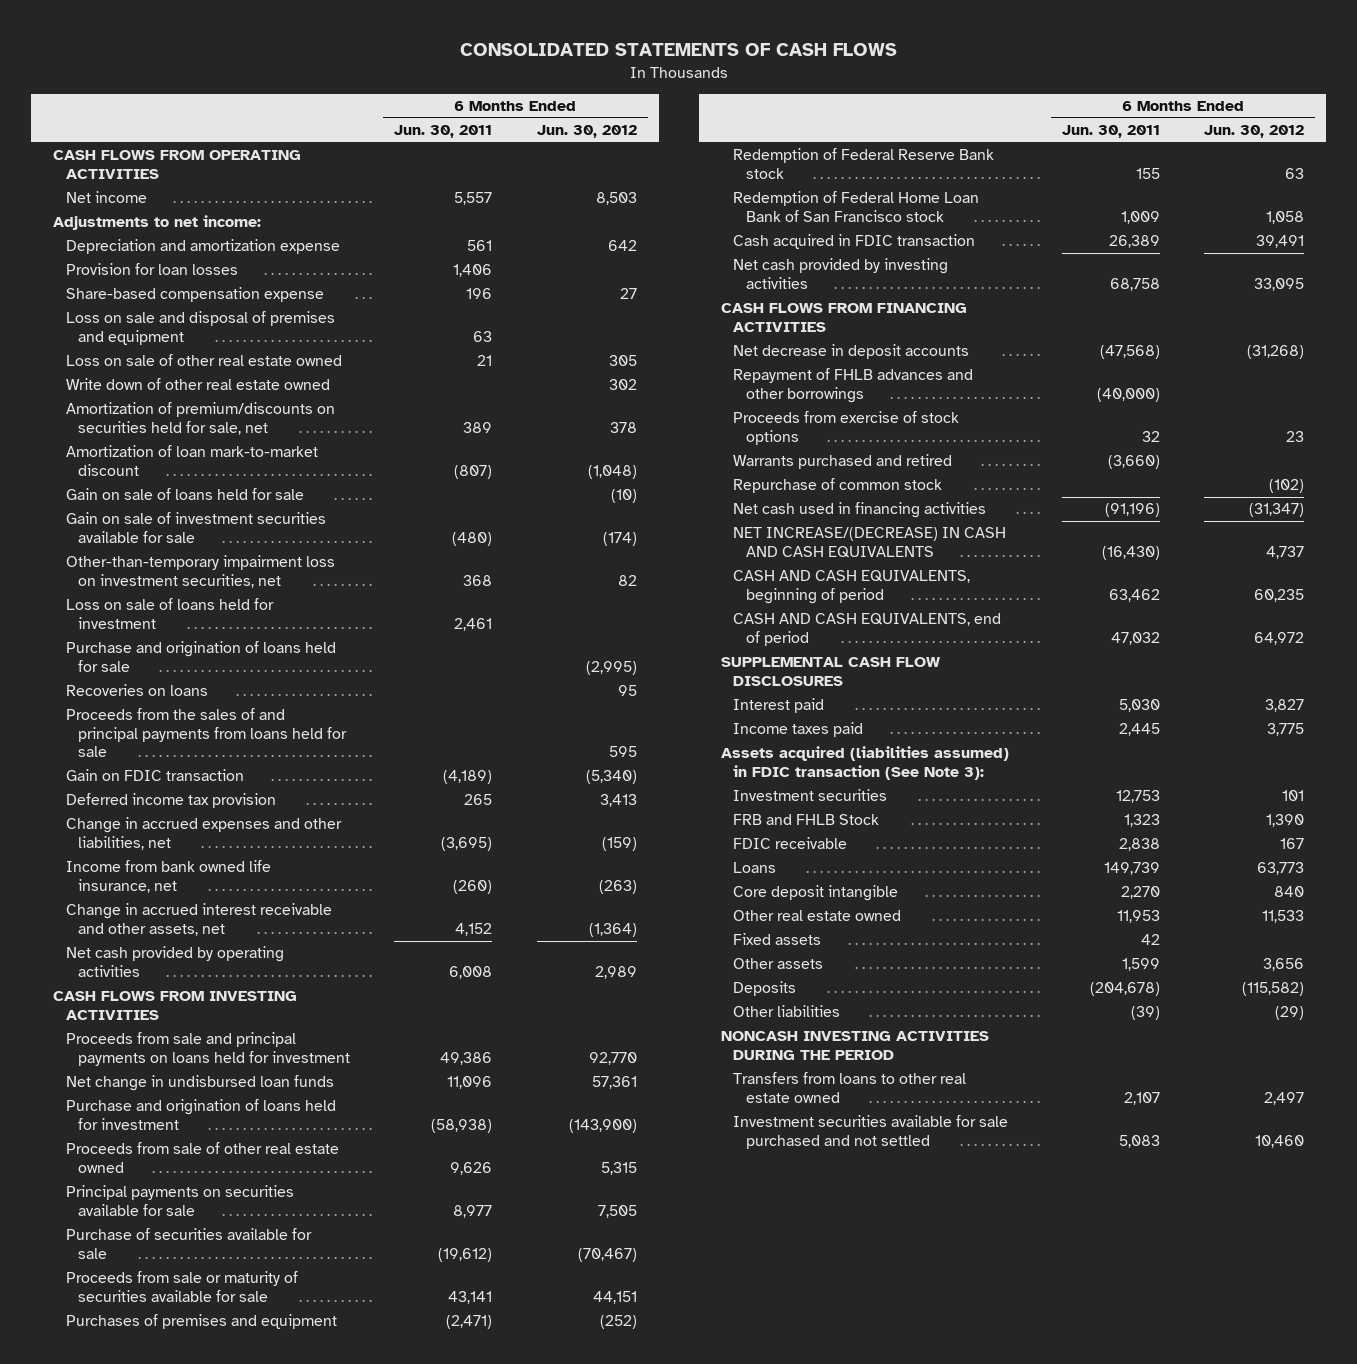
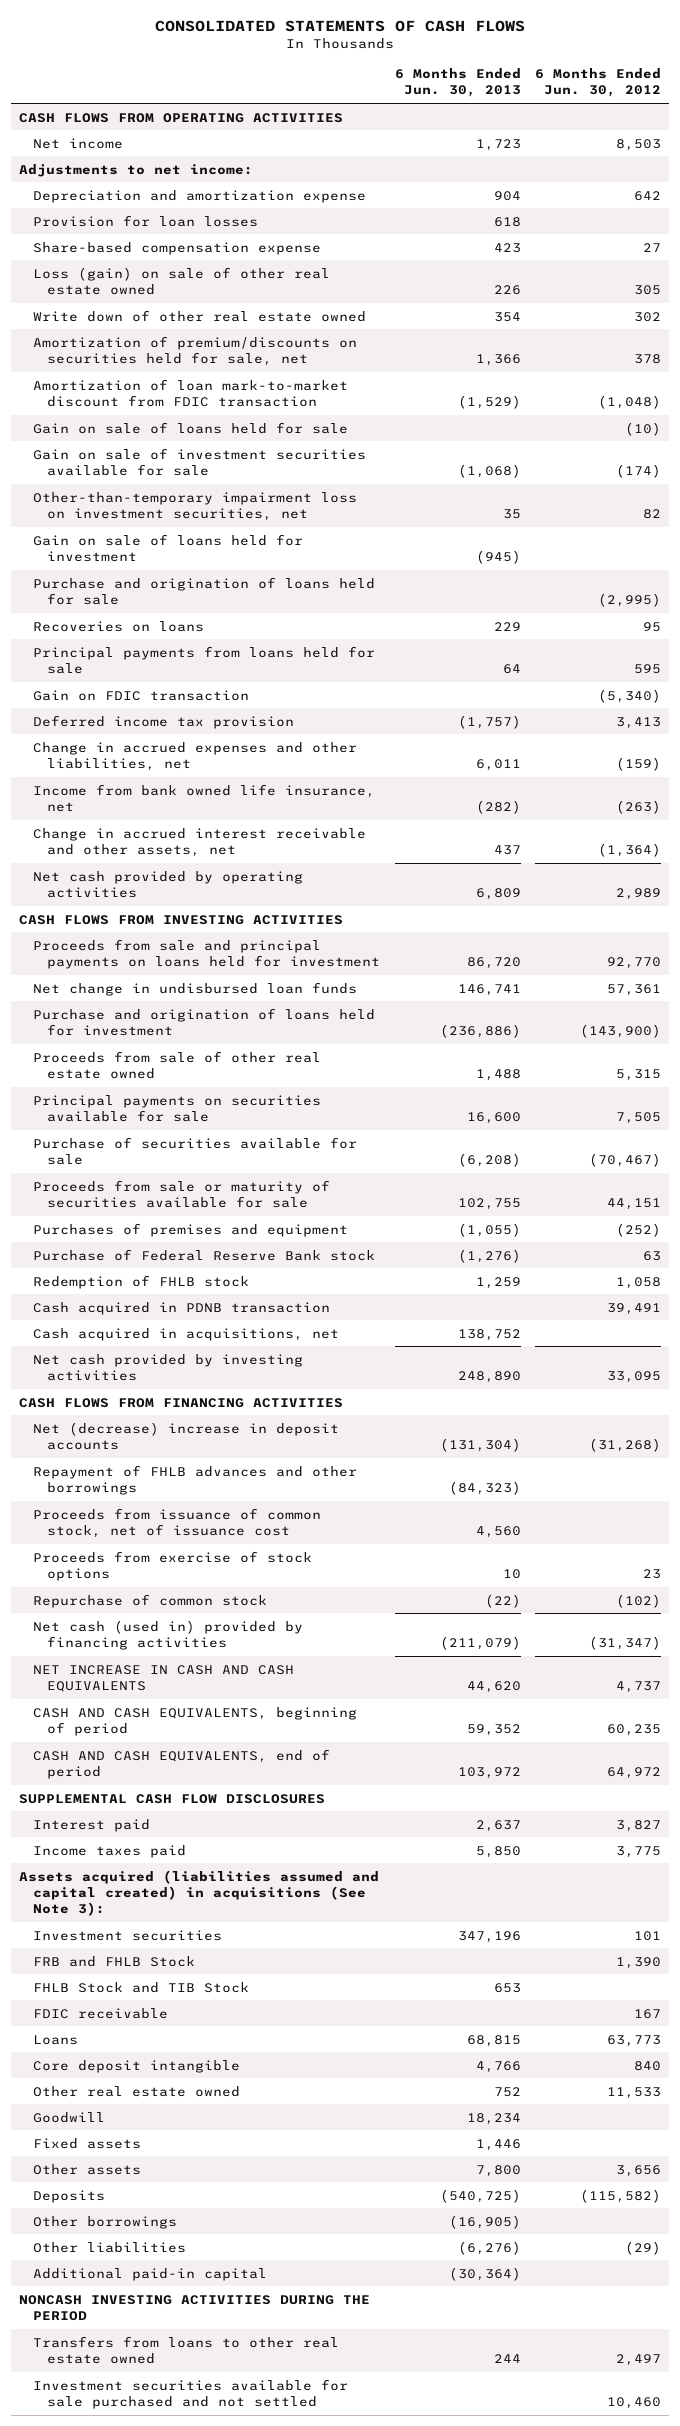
[394,125,493,139] Jun. 30, 2011 -> none
none -> [394,68,521,98] 6 Months Ended Jun. 30, 2013
[65,311,335,345] Loss on sale and disposal of premises and equipment -> none
[65,354,342,367] Loss on sale of other real estate owned -> [33,266,331,295] Loss (gain) on sale of other real estate owned
[65,445,318,476] Amortization of loan mark-to-market discount -> [33,378,349,407] Amortization of loan mark-to-market discount from FDIC transaction
[65,598,274,629] Loss on sale of loans held for investment -> [33,533,304,562] Gain on sale of loans held for investment
[65,708,348,758] Proceeds from the sales of and principal payments from loans held for sale -> [33,645,376,674] Principal payments from loans held for sale
[733,148,995,179] Redemption of Federal Reserve Bank stock -> [33,1248,376,1261] Purchase of Federal Reserve Bank stock
[733,191,980,222] Redemption of Federal Home Loan Bank of San Francisco stock -> [33,1274,250,1289] Redemption of FHLB stock
[733,234,976,250] Cash acquired in FDIC transaction -> [33,1301,331,1315] Cash acquired in PDNB transaction
none -> [33,1327,340,1341] Cash acquired in acquisitions, net
[733,344,970,360] Net decrease in deposit accounts -> [33,1421,340,1450] Net (decrease) increase in deposit accounts
none -> [33,1507,322,1538] Proceeds from issuance of common stock, net of issuance cost
[733,454,953,470] Warrants purchased and retired -> none
[733,502,987,519] Net cash used in financing activities -> [33,1619,304,1650] Net cash (used in) provided by financing activities
[733,527,1007,558] NET INCREASE/(DECREASE) IN CASH AND CASH EQUIVALENTS -> [33,1664,295,1692] NET INCREASE IN CASH AND CASH EQUIVALENTS
[720,746,1009,780] Assets acquired (liabilities assumed) in FDIC transaction (See Note 3): -> [18,1869,379,1916] Assets acquired (liabilities assumed and capital created) in acquisitions (See Note 3):
none -> [33,1981,250,1993] FHLB Stock and TIB Stock
none -> [33,2111,106,2123] Goodwill
none -> [33,2215,178,2229] Other borrowings
none -> [33,2267,268,2281] Additional paid-in capital

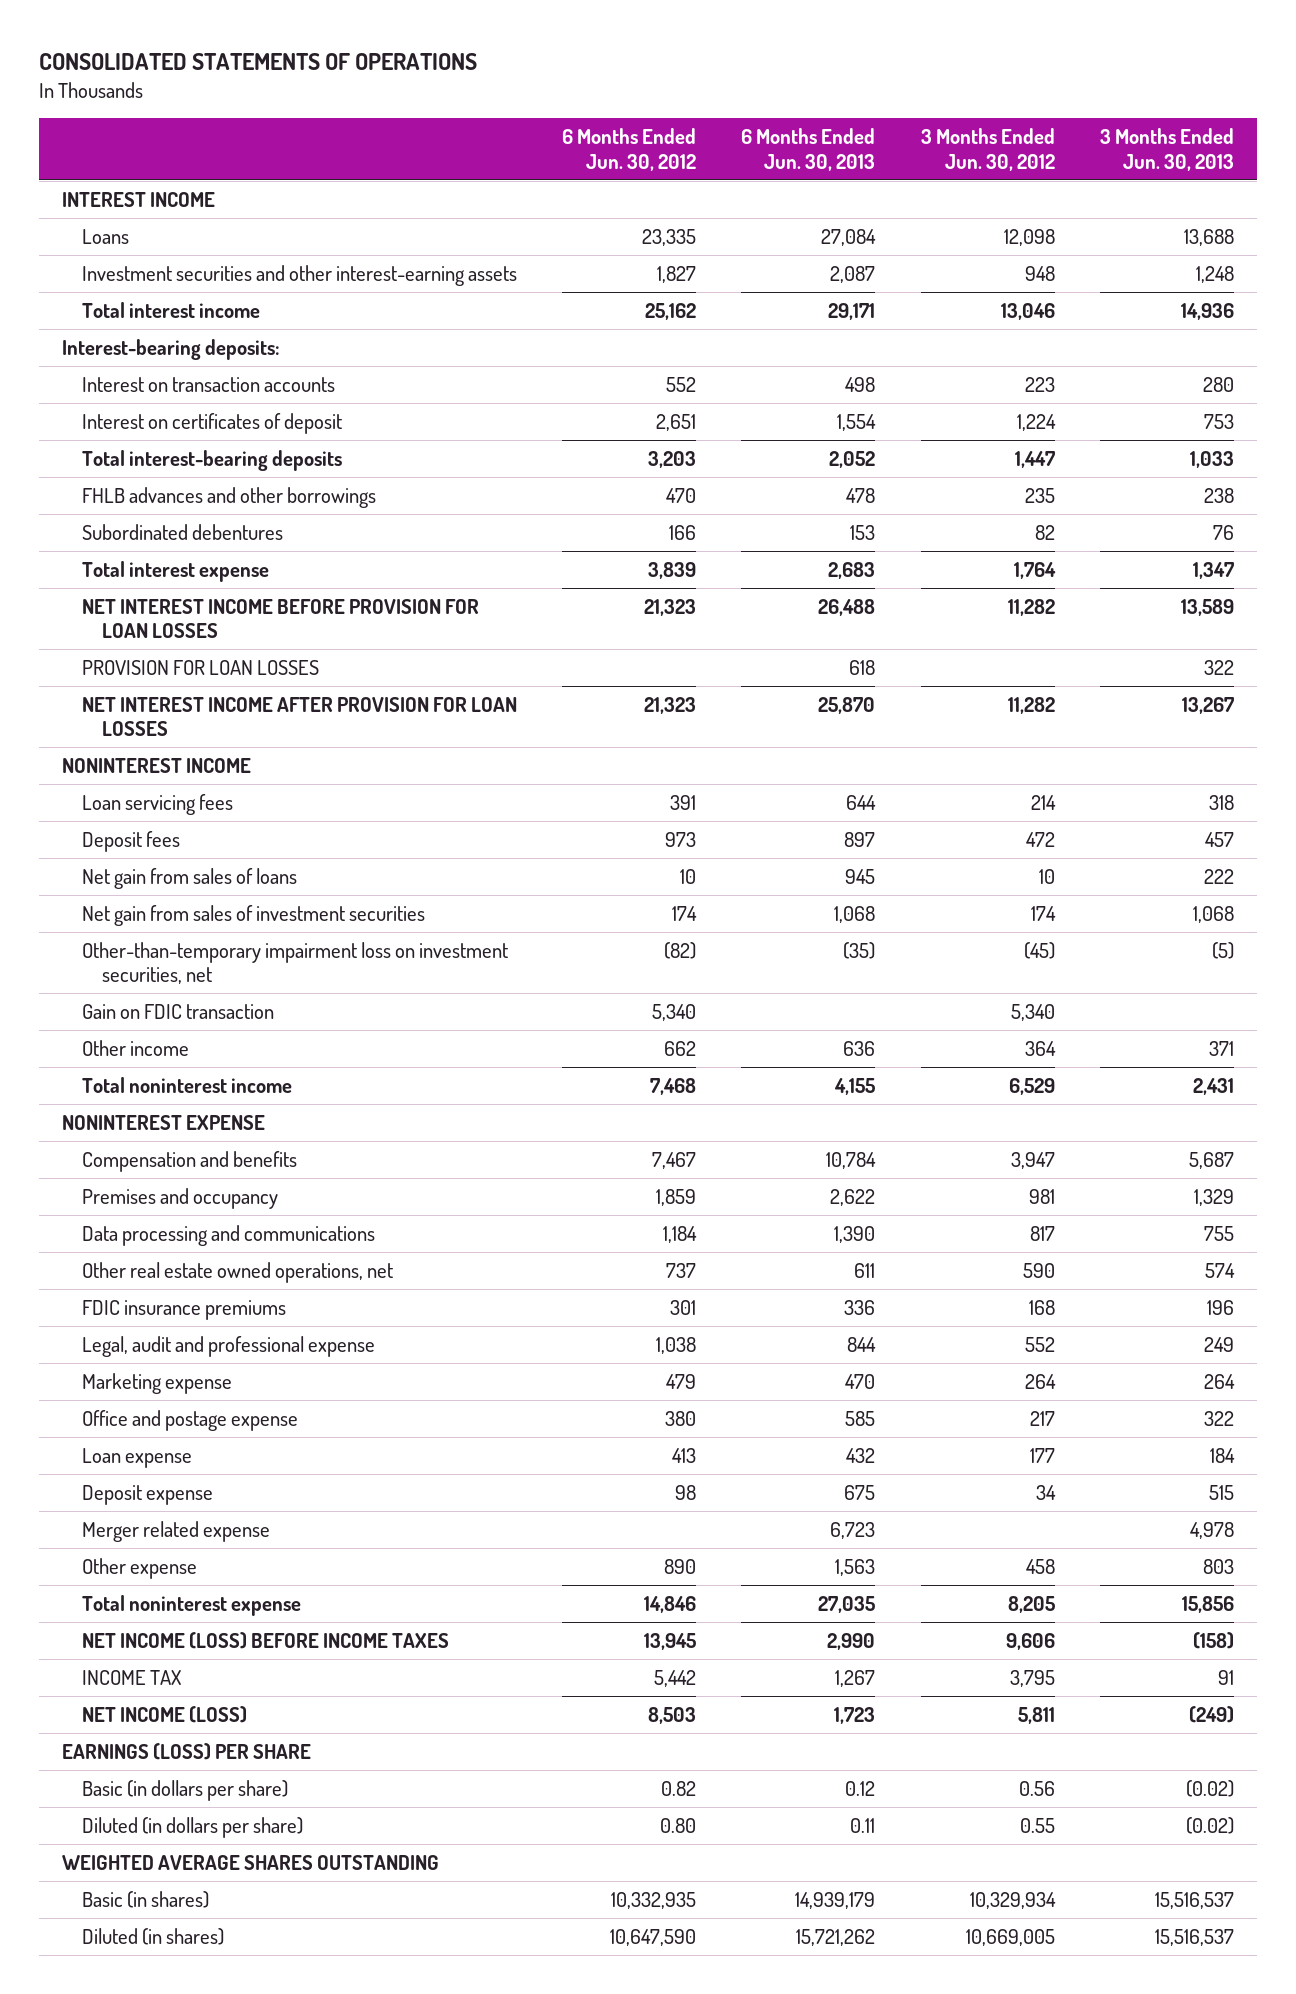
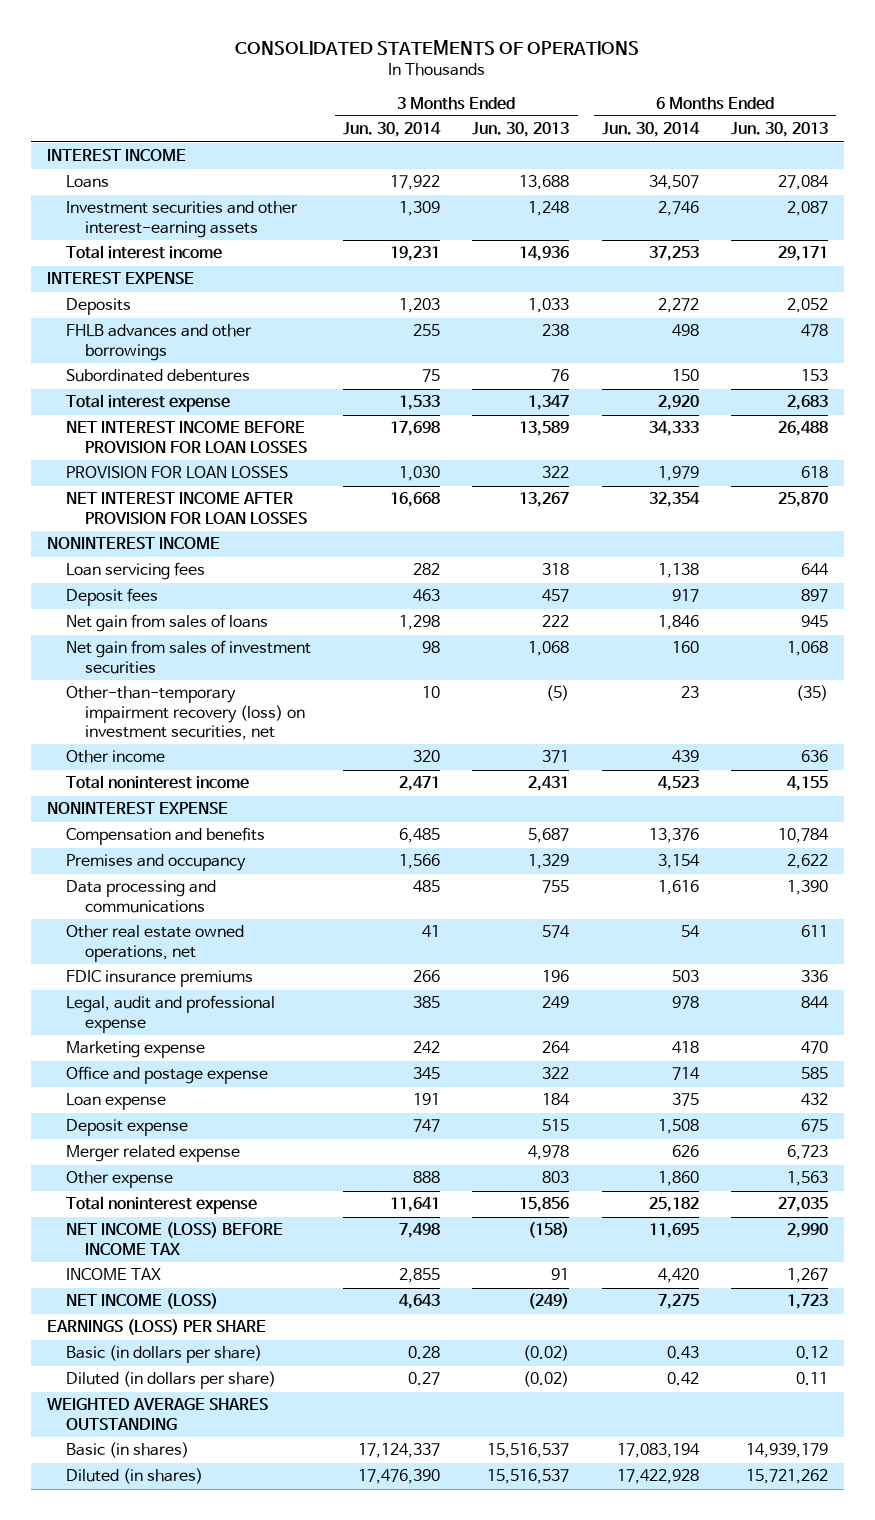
[562,128,697,171] 6 Months Ended Jun. 30, 2012 -> none
[920,128,1055,171] 3 Months Ended Jun. 30, 2012 -> none
none -> [343,122,442,138] Jun. 30, 2014
none -> [601,122,700,138] Jun. 30, 2014
[61,338,280,360] Interest-bearing deposits: -> none
[81,376,335,392] Interest on transaction accounts -> none
[81,412,342,434] Interest on certificates of deposit -> none
none -> [46,272,194,285] INTEREST EXPENSE
[81,449,342,471] Total interest-bearing deposits -> [65,298,131,316] Deposits
[81,1003,274,1019] Gain on FDIC transaction -> none
[81,941,508,985] Other-than-temporary impairment loss on investment securities, net -> [65,686,305,740] Other-than-temporary impairment recovery (loss) on investment securities, net
[81,1631,449,1649] NET INCOME (LOSS) BEFORE INCOME TAXES -> [65,1222,283,1255] NET INCOME (LOSS) BEFORE INCOME TAX

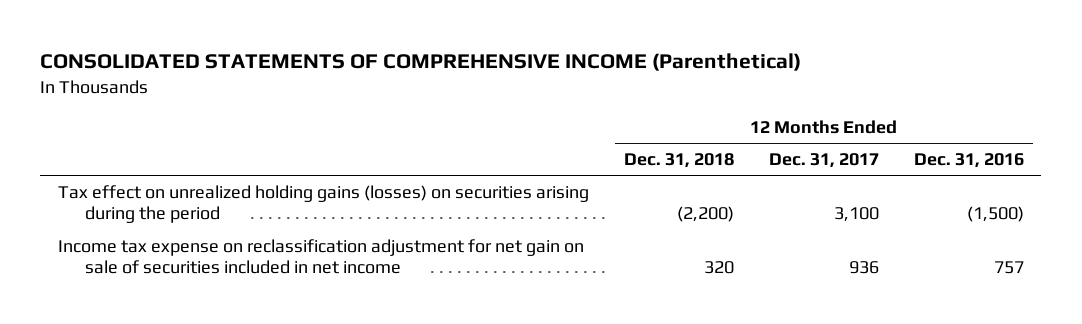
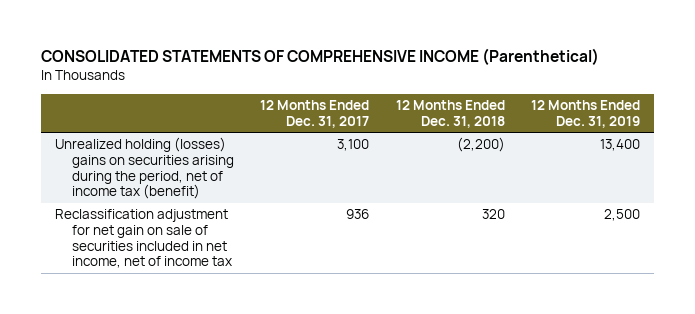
[913,153,1024,169] Dec. 31, 2016 -> none
none -> [531,100,641,128] 12 Months Ended Dec. 31, 2019
[57,185,589,224] Tax effect on unrealized holding gains (losses) on securities arising during the period -> [54,137,234,200] Unrealized holding (losses) gains on securities arising during the period, net of income tax (benefit)
[57,239,584,275] Income tax expense on reclassification adjustment for net gain on sale of securities included in net income -> [54,209,232,269] Reclassification adjustment for net gain on sale of securities included in net income, net of income tax

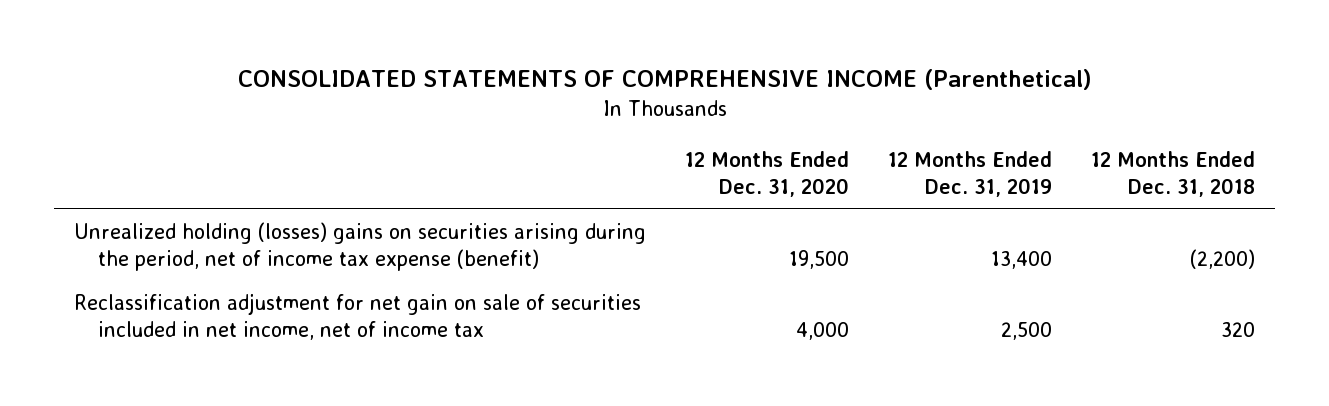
[260,100,370,128] 12 Months Ended Dec. 31, 2017 -> none
none -> [685,150,850,197] 12 Months Ended Dec. 31, 2020
[54,137,234,200] Unrealized holding (losses) gains on securities arising during the period, net of income tax (benefit) -> [73,222,646,272] Unrealized holding (losses) gains on securities arising during the period, net of income tax expense (benefit)

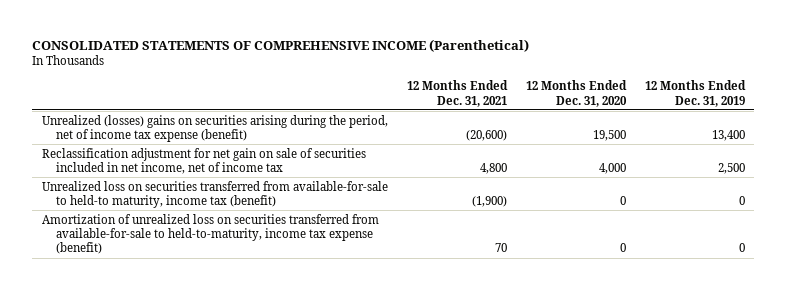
[1091,150,1256,197] 12 Months Ended Dec. 31, 2018 -> none
none -> [406,80,508,107] 12 Months Ended Dec. 31, 2021
[73,222,646,272] Unrealized holding (losses) gains on securities arising during the period, net of income tax expense (benefit) -> [41,114,388,142] Unrealized (losses) gains on securities arising during the period, net of income tax expense (benefit)
none -> [41,180,388,208] Unrealized loss on securities transferred from available-for-sale to held-to maturity, income tax (benefit)
none -> [41,213,379,255] Amortization of unrealized loss on securities transferred from available-for-sale to held-to-maturity, income tax expense (benefit)

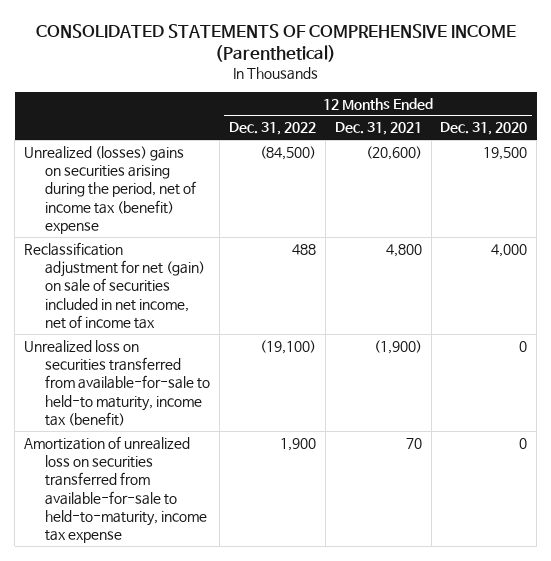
[644,80,746,107] 12 Months Ended Dec. 31, 2019 -> none
none -> [229,122,317,136] Dec. 31, 2022
[41,114,388,142] Unrealized (losses) gains on securities arising during the period, net of income tax expense (benefit) -> [24,145,197,235] Unrealized (losses) gains on securities arising during the period, net of income tax (benefit) expense
[41,147,366,174] Reclassification adjustment for net gain on sale of securities included in net income, net of income tax -> [24,241,206,330] Reclassification adjustment for net (gain) on sale of securities included in net income, net of income tax
[41,213,379,255] Amortization of unrealized loss on securities transferred from available-for-sale to held-to-maturity, income tax expense (benefit) -> [24,435,208,544] Amortization of unrealized loss on securities transferred from available-for-sale to held-to-maturity, income tax expense

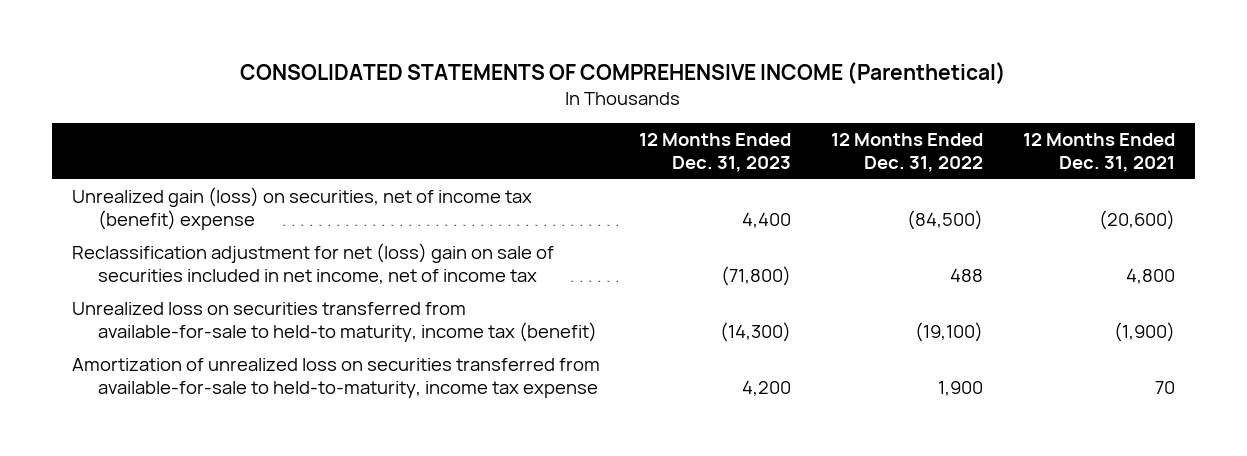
[440,122,528,136] Dec. 31, 2020 -> none
none -> [639,133,792,172] 12 Months Ended Dec. 31, 2023
[24,145,197,235] Unrealized (losses) gains on securities arising during the period, net of income tax (benefit) expense -> [71,187,532,230] Unrealized gain (loss) on securities, net of income tax (benefit) expense
[24,241,206,330] Reclassification adjustment for net (gain) on sale of securities included in net income, net of income tax -> [71,243,554,284] Reclassification adjustment for net (loss) gain on sale of securities included in net income, net of income tax

